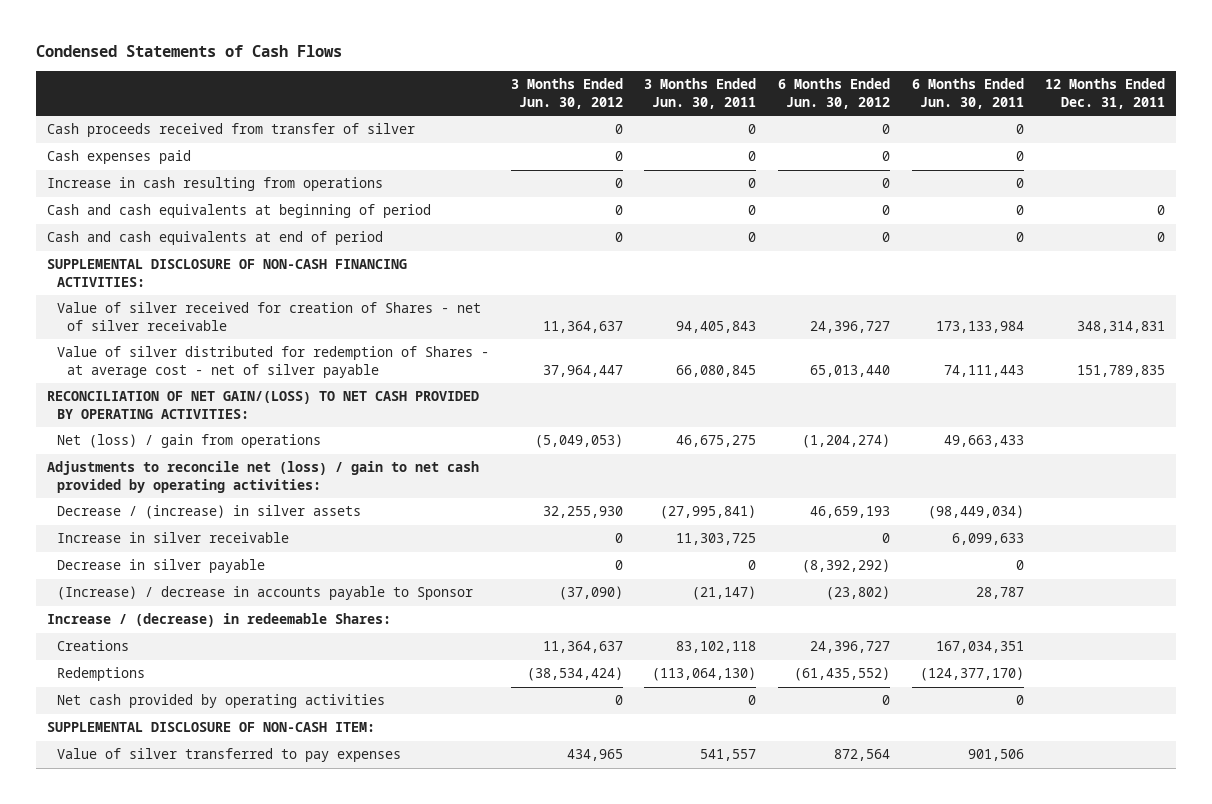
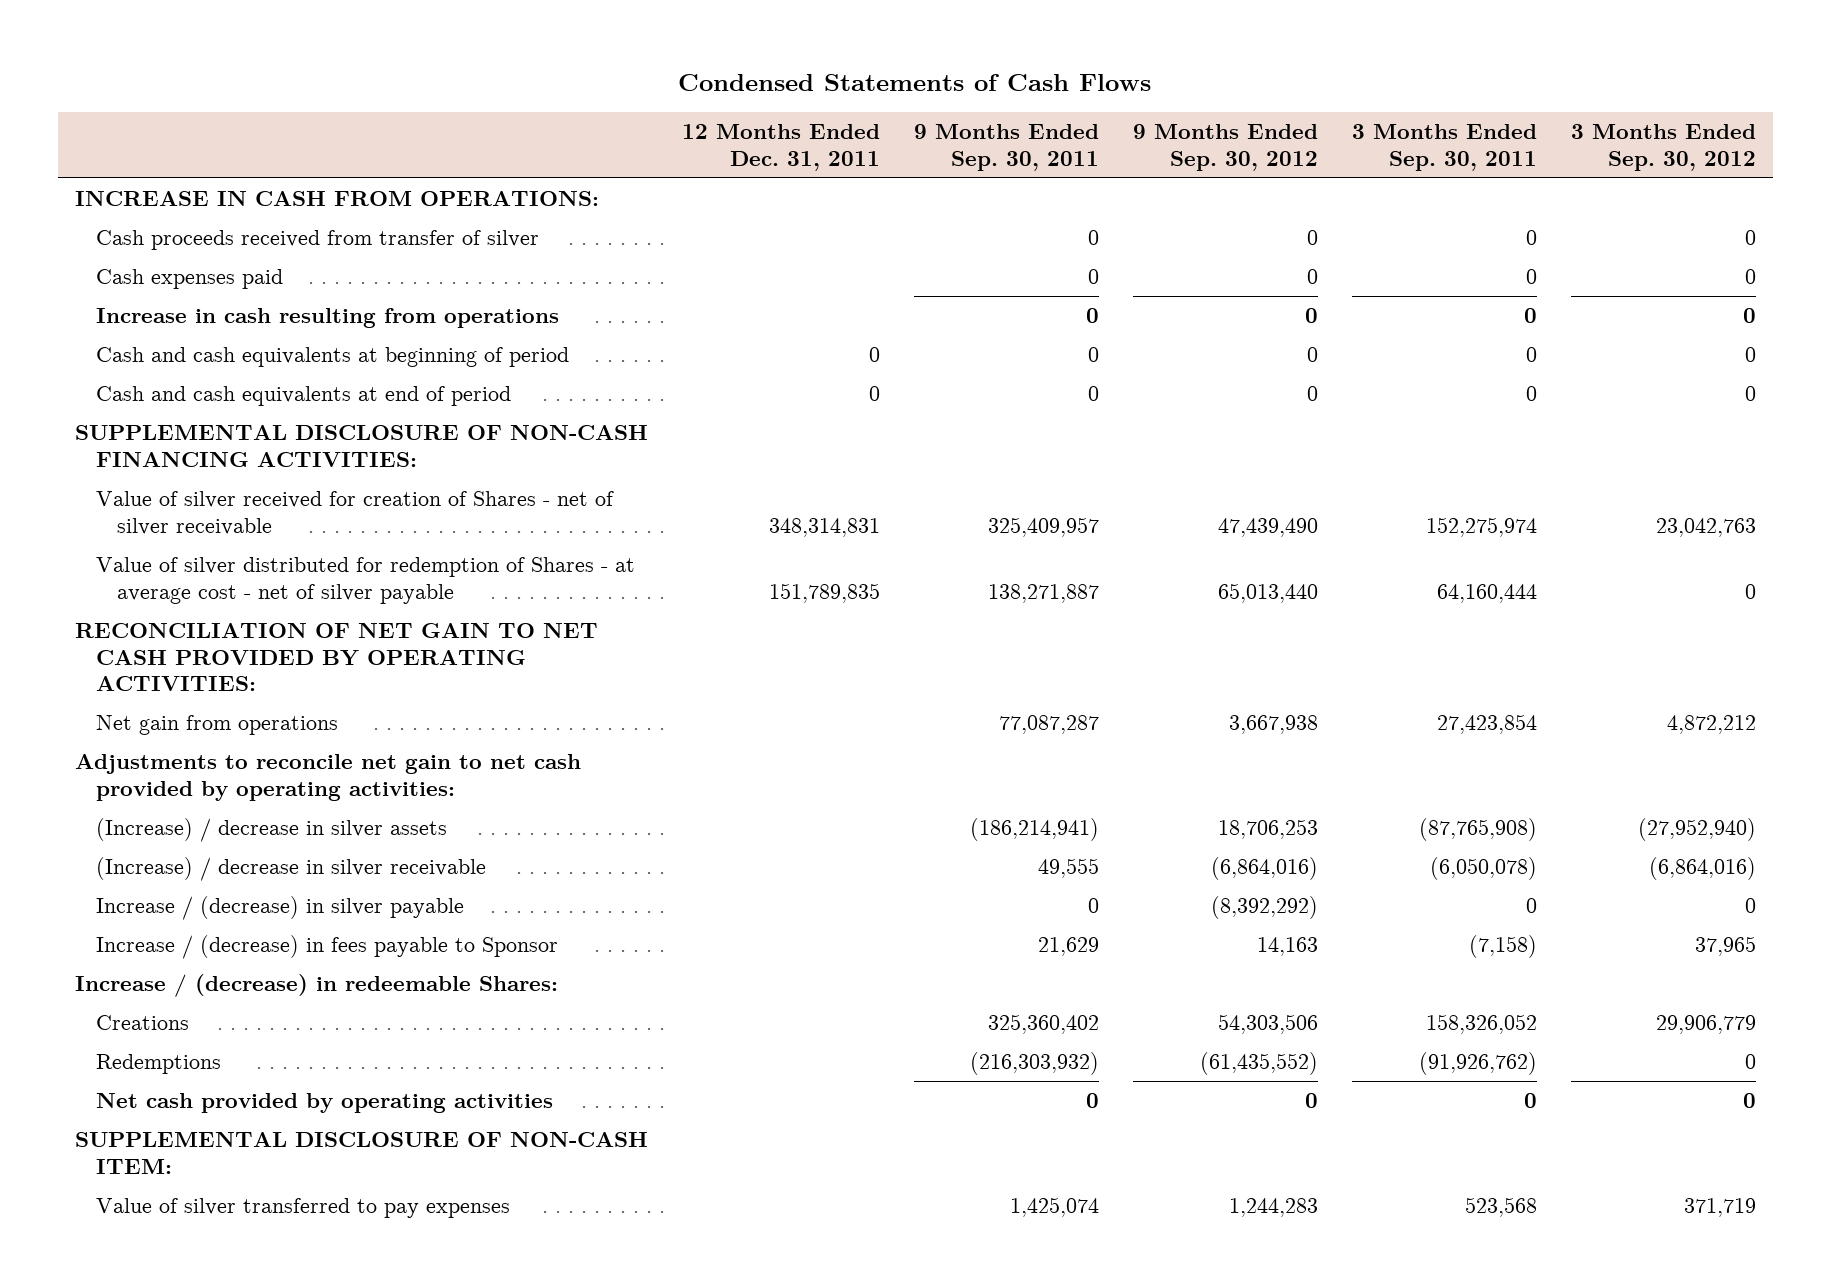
[510,78,623,109] 3 Months Ended Jun. 30, 2012 -> none
[644,78,757,109] 3 Months Ended Jun. 30, 2011 -> none
[777,78,890,109] 6 Months Ended Jun. 30, 2012 -> none
[911,78,1024,109] 6 Months Ended Jun. 30, 2011 -> none
none -> [913,124,1099,171] 9 Months Ended Sep. 30, 2011
none -> [1132,124,1318,171] 9 Months Ended Sep. 30, 2012
none -> [1351,124,1537,171] 3 Months Ended Sep. 30, 2011
none -> [1570,124,1756,171] 3 Months Ended Sep. 30, 2012
none -> [74,190,599,206] INCREASE IN CASH FROM OPERATIONS:
[47,391,480,419] RECONCILIATION OF NET GAIN/(LOSS) TO NET CASH PROVIDED BY OPERATING ACTIVITIES: -> [74,622,598,692] RECONCILIATION OF NET GAIN TO NET CASH PROVIDED BY OPERATING ACTIVITIES:
[56,434,321,449] Net (loss) / gain from operations -> [95,714,338,735] Net gain from operations
[47,461,480,493] Adjustments to reconcile net (loss) / gain to net cash provided by operating activities: -> [74,753,581,801] Adjustments to reconcile net gain to net cash provided by operating activities:
[56,505,361,520] Decrease / (increase) in silver assets -> [95,817,447,842] (Increase) / decrease in silver assets
[56,532,289,544] Increase in silver receivable -> [95,856,486,881] (Increase) / decrease in silver receivable
[56,559,265,574] Decrease in silver payable -> [95,895,464,920] Increase / (decrease) in silver payable
[56,586,473,601] (Increase) / decrease in accounts payable to Sponsor -> [95,934,558,959] Increase / (decrease) in fees payable to Sponsor

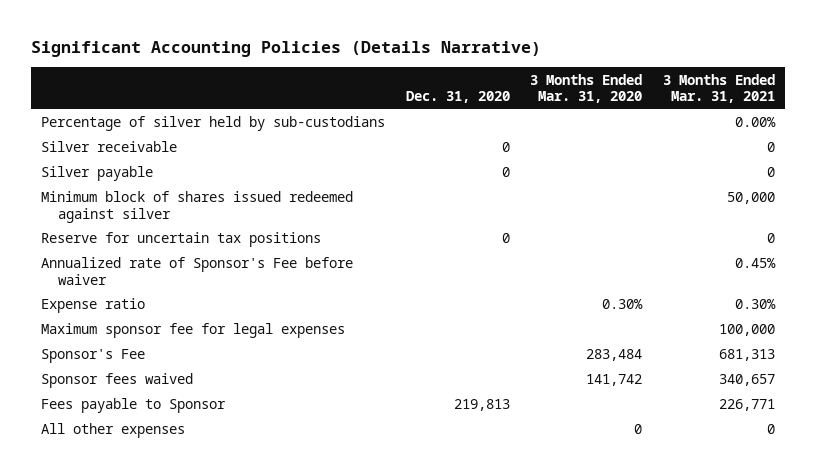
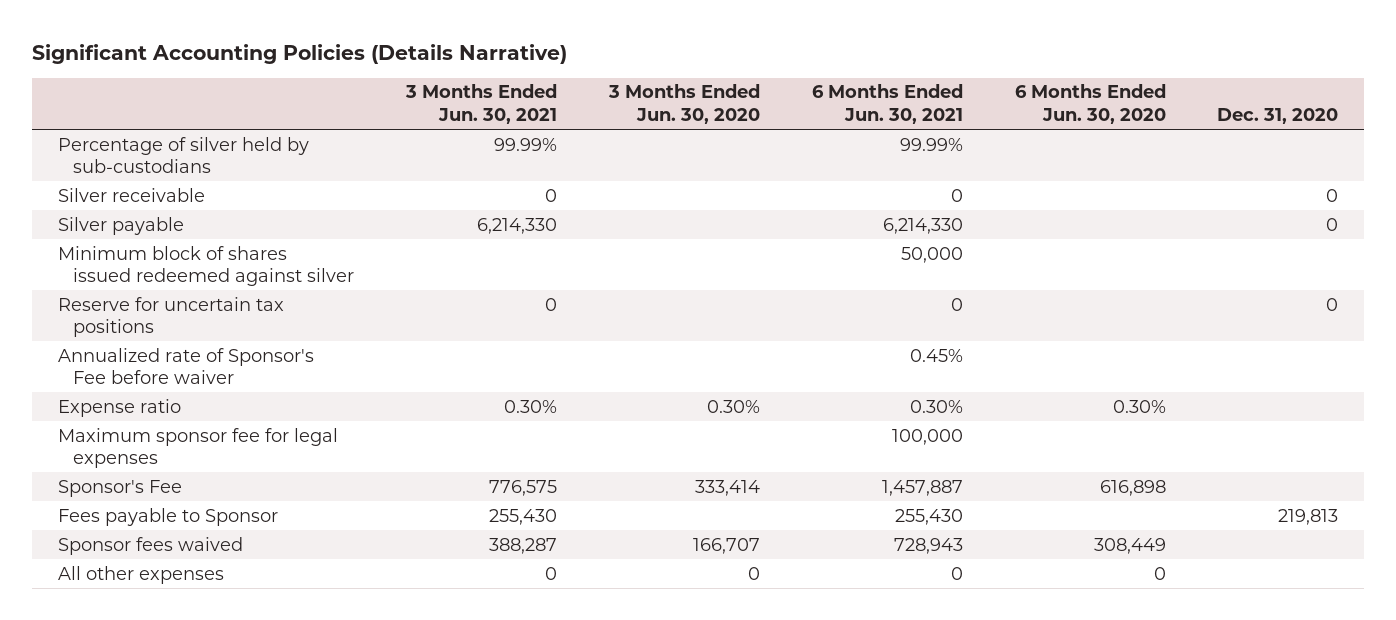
[530,73,643,104] 3 Months Ended Mar. 31, 2020 -> none
[662,73,775,104] 3 Months Ended Mar. 31, 2021 -> none
none -> [405,84,558,124] 3 Months Ended Jun. 30, 2021
none -> [607,84,760,124] 3 Months Ended Jun. 30, 2020
none -> [811,84,963,124] 6 Months Ended Jun. 30, 2021
none -> [1014,84,1166,124] 6 Months Ended Jun. 30, 2020
[41,373,194,389] Sponsor fees waived -> [57,536,243,555] Sponsor fees waived

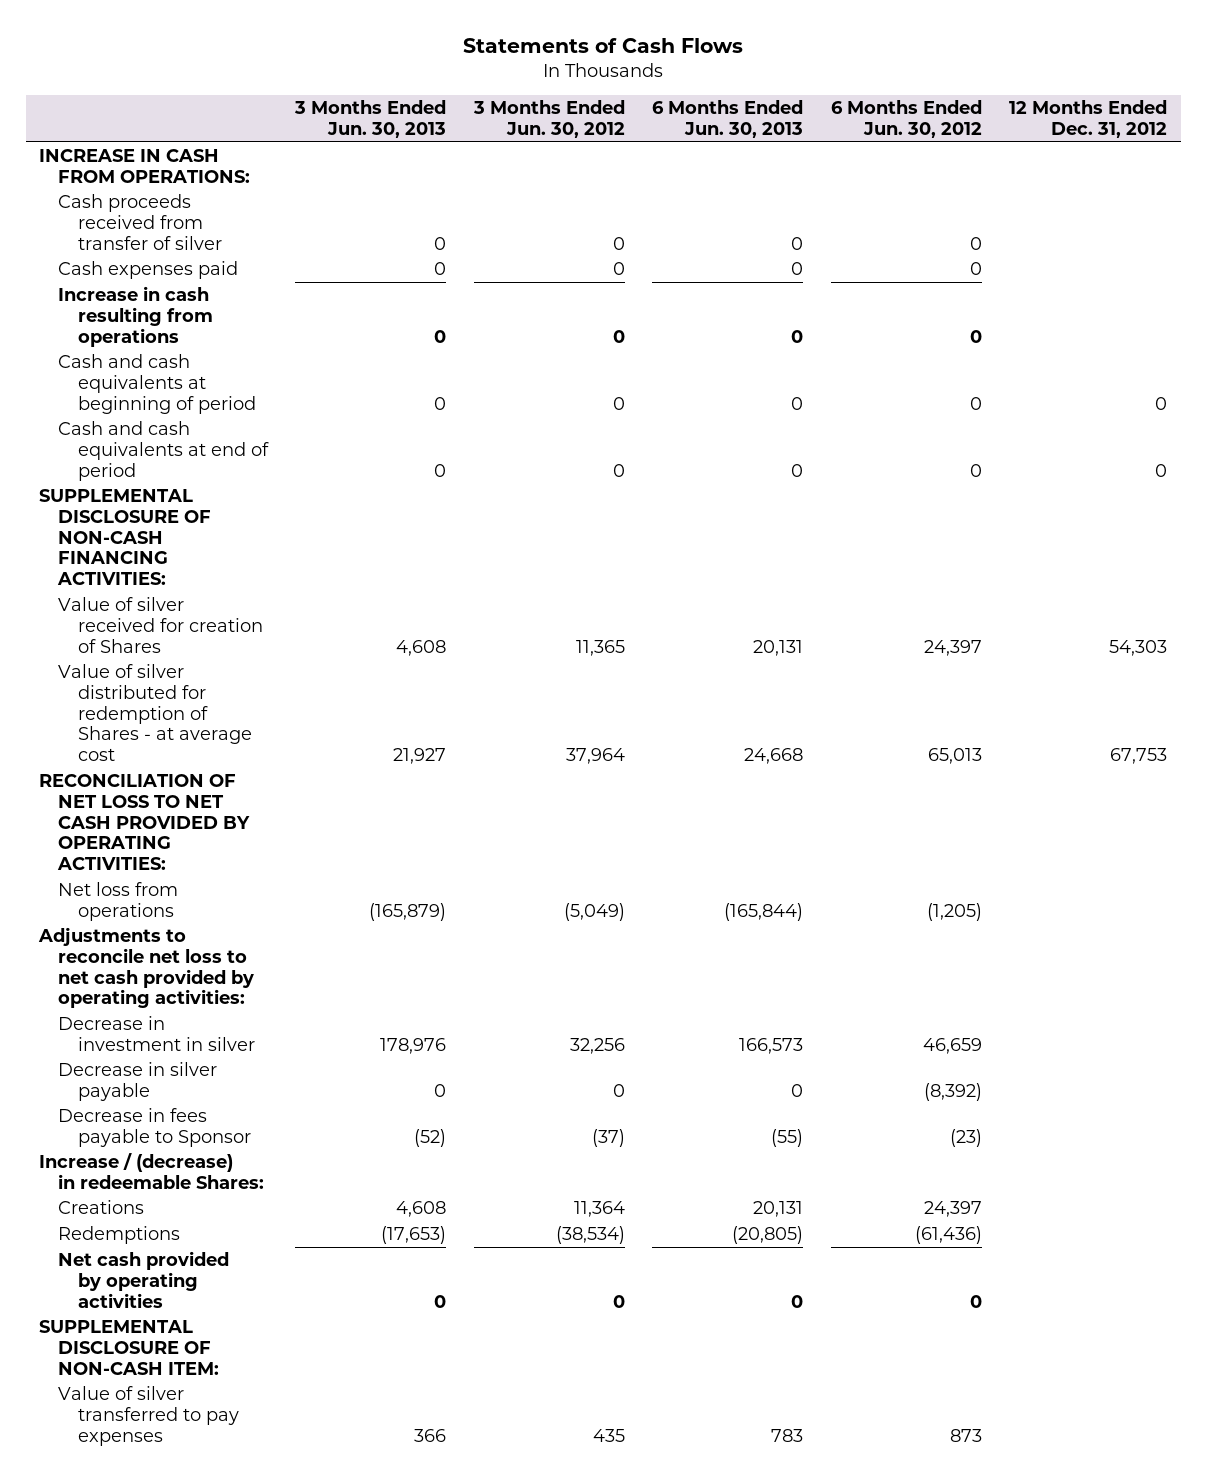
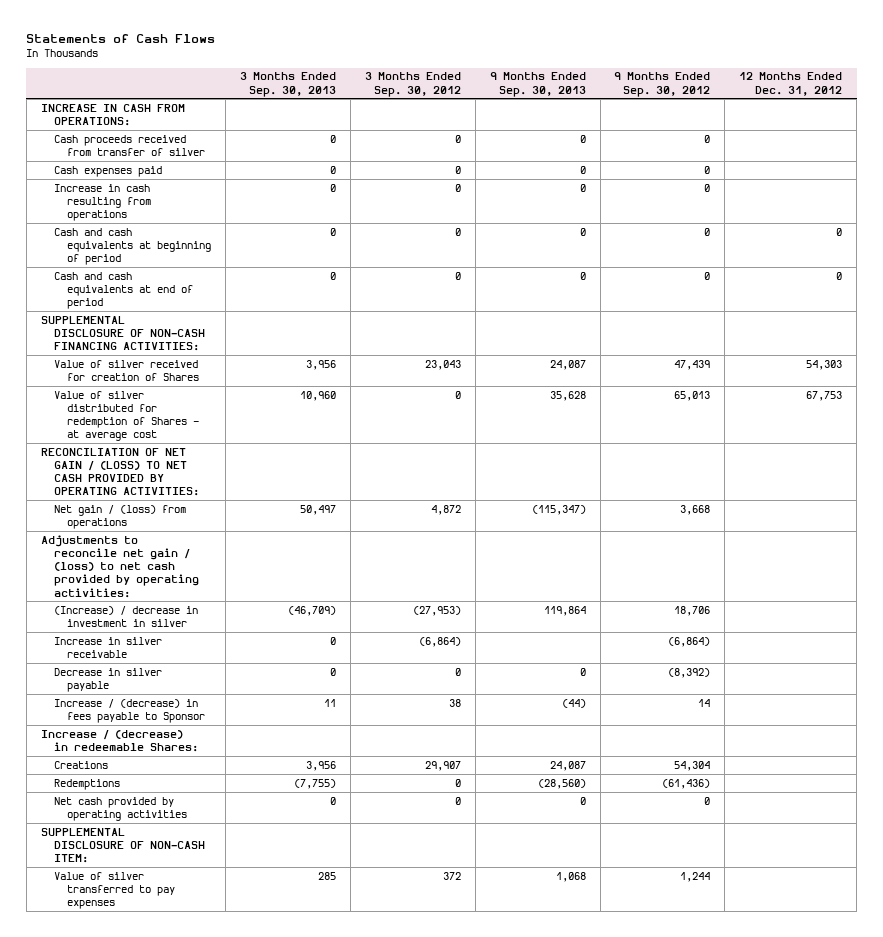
[294,100,447,139] 3 Months Ended Jun. 30, 2013 -> none
[472,100,625,139] 3 Months Ended Jun. 30, 2012 -> none
[652,100,804,139] 6 Months Ended Jun. 30, 2013 -> none
[830,100,982,139] 6 Months Ended Jun. 30, 2012 -> none
none -> [239,72,336,97] 3 Months Ended Sep. 30, 2013
none -> [364,72,461,97] 3 Months Ended Sep. 30, 2012
none -> [489,72,586,97] 9 Months Ended Sep. 30, 2013
none -> [614,72,711,97] 9 Months Ended Sep. 30, 2012
[39,774,251,870] RECONCILIATION OF NET LOSS TO NET CASH PROVIDED BY OPERATING ACTIVITIES: -> [40,447,199,497] RECONCILIATION OF NET GAIN / (LOSS) TO NET CASH PROVIDED BY OPERATING ACTIVITIES:
[58,882,179,921] Net loss from operations -> [53,504,186,530] Net gain / (loss) from operations
[38,927,255,1009] Adjustments to reconcile net loss to net cash provided by operating activities: -> [40,534,199,598] Adjustments to reconcile net gain / (loss) to net cash provided by operating activities:
[58,1016,255,1051] Decrease in investment in silver -> [53,605,198,628] (Increase) / decrease in investment in silver
none -> [53,636,162,659] Increase in silver receivable
[58,1108,251,1147] Decrease in fees payable to Sponsor -> [53,698,206,724] Increase / (decrease) in fees payable to Sponsor

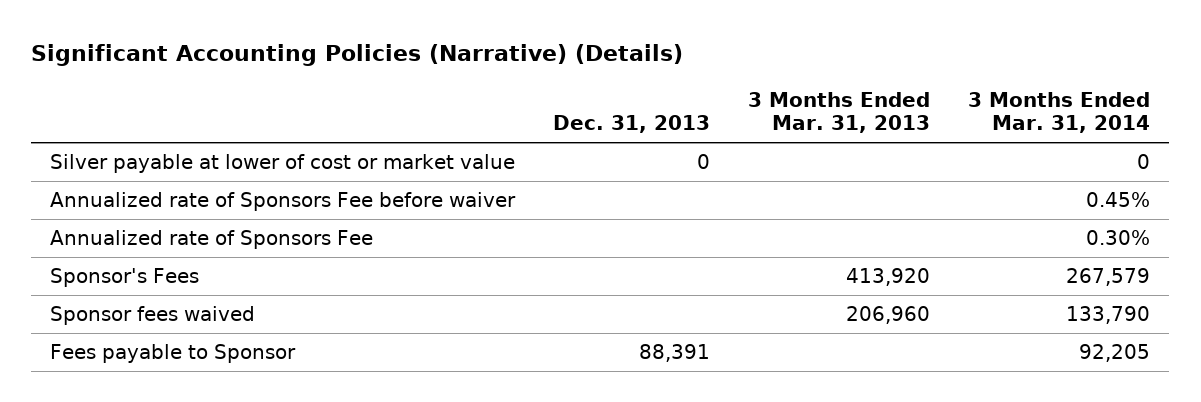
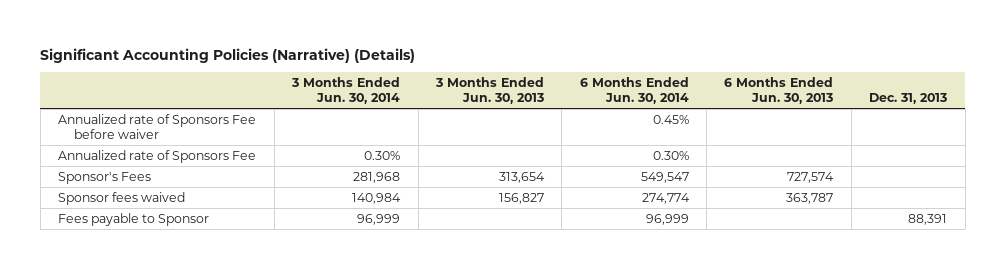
[748,91,931,134] 3 Months Ended Mar. 31, 2013 -> none
[968,91,1151,134] 3 Months Ended Mar. 31, 2014 -> none
none -> [291,76,401,105] 3 Months Ended Jun. 30, 2014
none -> [434,76,544,105] 3 Months Ended Jun. 30, 2013
none -> [579,76,689,105] 6 Months Ended Jun. 30, 2014
none -> [724,76,834,105] 6 Months Ended Jun. 30, 2013
[50,154,516,174] Silver payable at lower of cost or market value -> none

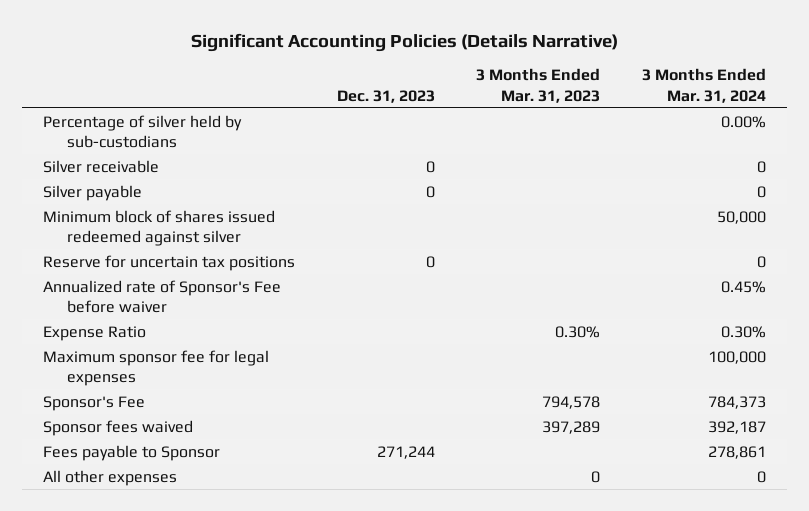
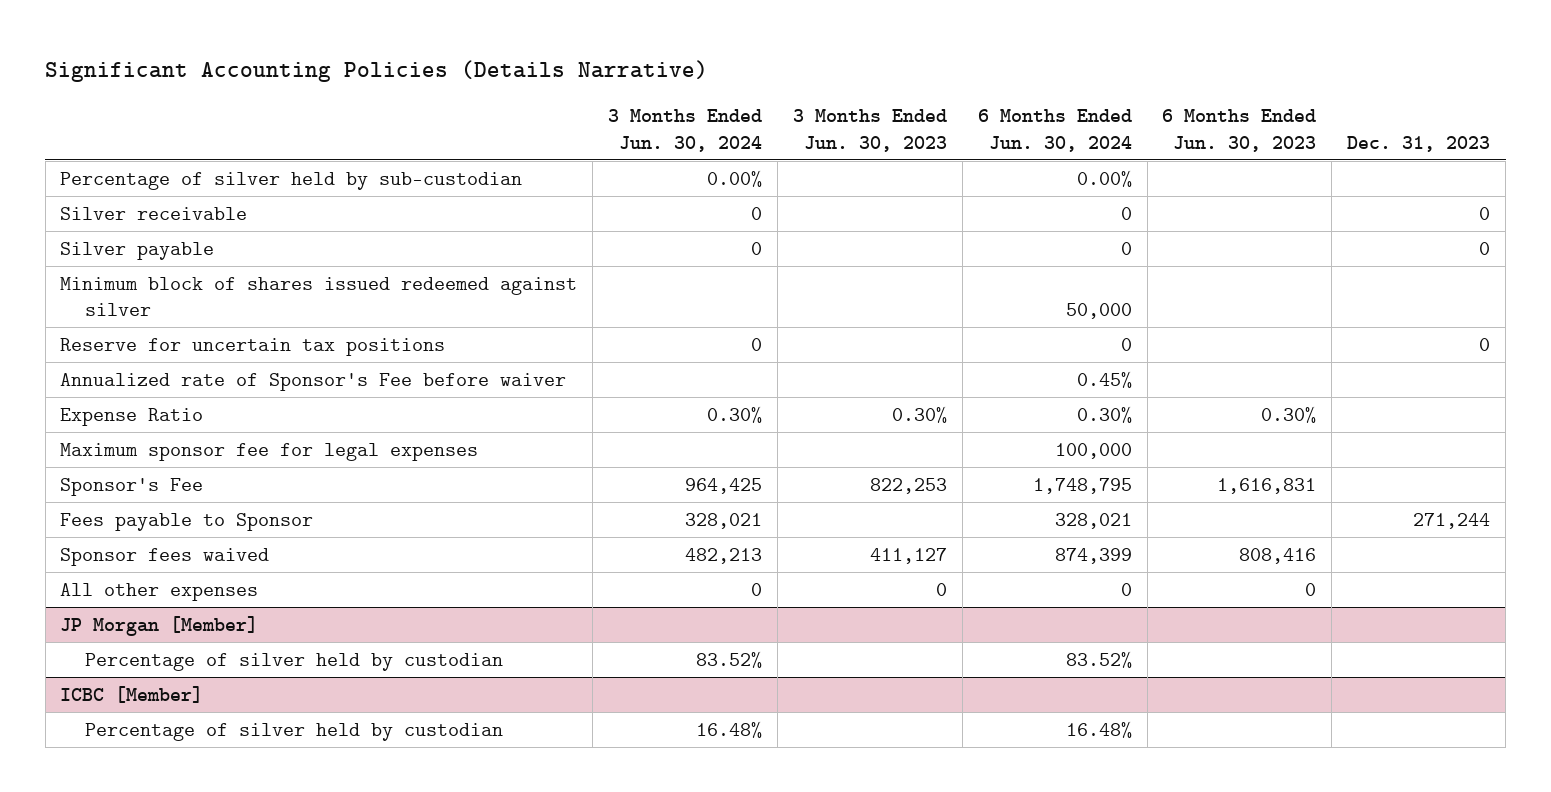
[476,68,601,103] 3 Months Ended Mar. 31, 2023 -> none
[642,68,767,103] 3 Months Ended Mar. 31, 2024 -> none
none -> [608,109,763,152] 3 Months Ended Jun. 30, 2024
none -> [792,109,947,152] 3 Months Ended Jun. 30, 2023
none -> [977,109,1132,152] 6 Months Ended Jun. 30, 2024
none -> [1162,109,1317,152] 6 Months Ended Jun. 30, 2023
[42,114,242,148] Percentage of silver held by sub-custodians -> [60,171,523,190] Percentage of silver held by sub-custodian
[42,419,193,436] Sponsor fees waived -> [60,547,270,566] Sponsor fees waived
none -> [60,615,259,636] JP Morgan [Member]
none -> [84,652,503,671] Percentage of silver held by custodian
none -> [60,685,204,703] ICBC [Member]
none -> [84,722,503,741] Percentage of silver held by custodian

